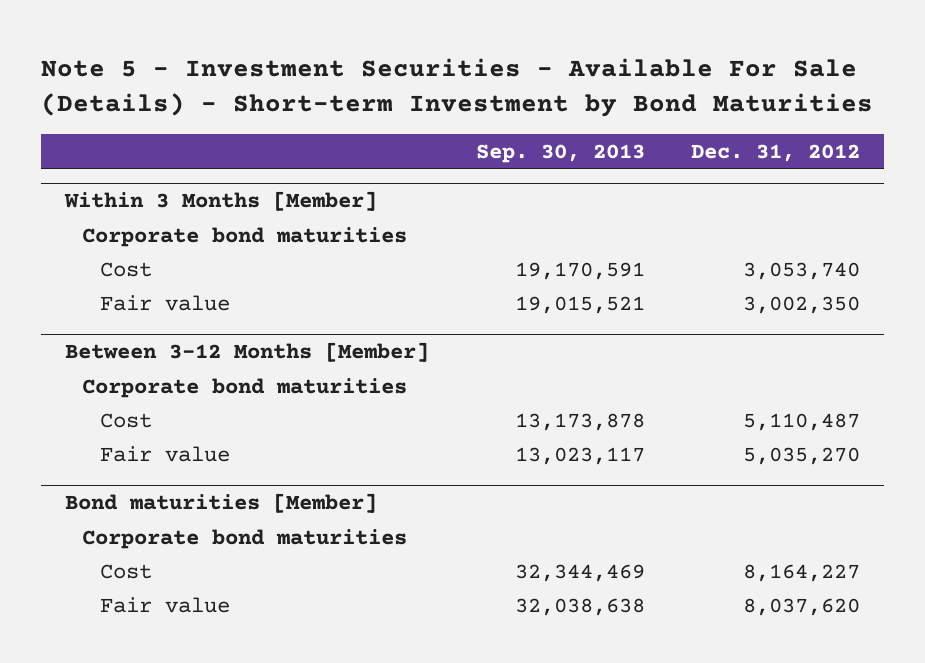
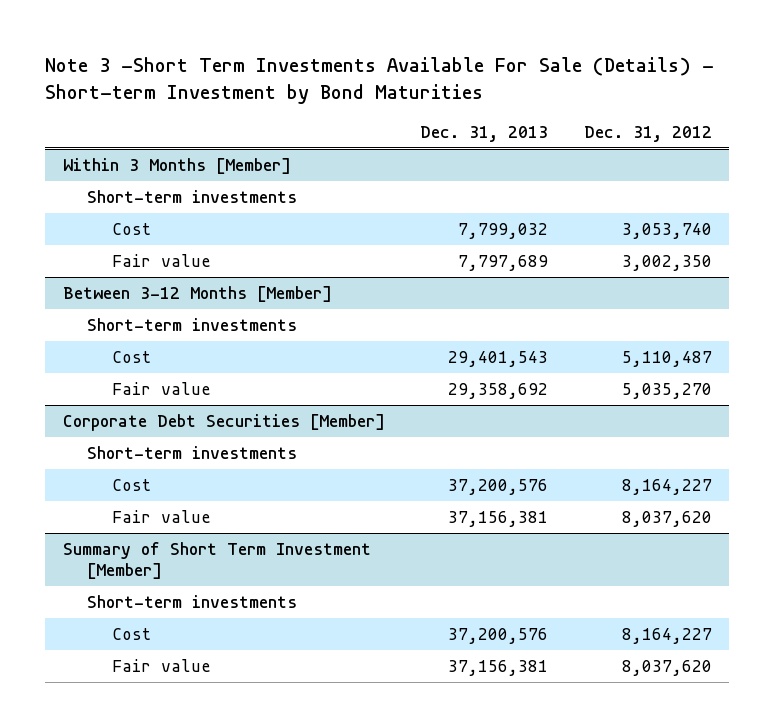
[41,58,874,118] Note 5 - Investment Securities - Available For Sale (Details) - Short-term Investment by Bond Maturities -> [44,56,714,104] Note 3 -Short Term Investments Available For Sale (Details) - Short-term Investment by Bond Maturities
[475,143,645,163] Sep. 30, 2013 -> none
none -> [420,125,549,142] Dec. 31, 2013
[82,226,408,247] Corporate bond maturities -> none
none -> [87,189,298,203] Short-term investments
[82,377,408,398] Corporate bond maturities -> none
none -> [87,317,298,331] Short-term investments
[64,493,377,514] Bond maturities [Member] -> none
[82,528,408,549] Corporate bond maturities -> none
none -> [62,413,385,431] Corporate Debt Securities [Member]
none -> [87,445,298,459] Short-term investments
none -> [62,541,371,580] Summary of Short Term Investment [Member]
none -> [87,594,298,608] Short-term investments
none -> [112,627,152,640] Cost
none -> [112,658,212,672] Fair value

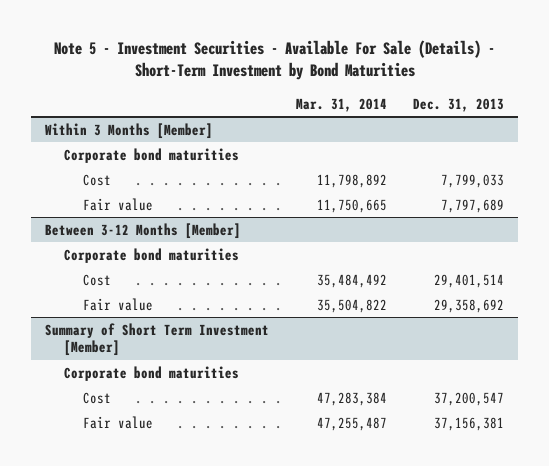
[44,56,714,104] Note 3 -Short Term Investments Available For Sale (Details) - Short-term Investment by Bond Maturities -> [53,39,495,81] Note 5 - Investment Securities - Available For Sale (Details) - Short-Term Investment by Bond Maturities
[583,125,712,142] Dec. 31, 2012 -> none
none -> [295,97,387,112] Mar. 31, 2014
[87,189,298,203] Short-term investments -> none
none -> [64,147,240,163] Corporate bond maturities
[458,222,549,239] 7,799,032 -> [441,173,505,188] 7,799,033
[87,317,298,331] Short-term investments -> none
none -> [64,247,240,263] Corporate bond maturities
[448,350,549,367] 29,401,543 -> [434,273,505,288] 29,401,514
[62,413,385,431] Corporate Debt Securities [Member] -> none
[87,445,298,459] Short-term investments -> none
[112,478,152,491] Cost -> none
[112,509,212,523] Fair value -> none
[87,594,298,608] Short-term investments -> none
none -> [64,365,240,381] Corporate bond maturities
[448,627,549,644] 37,200,576 -> [434,391,505,406] 37,200,547

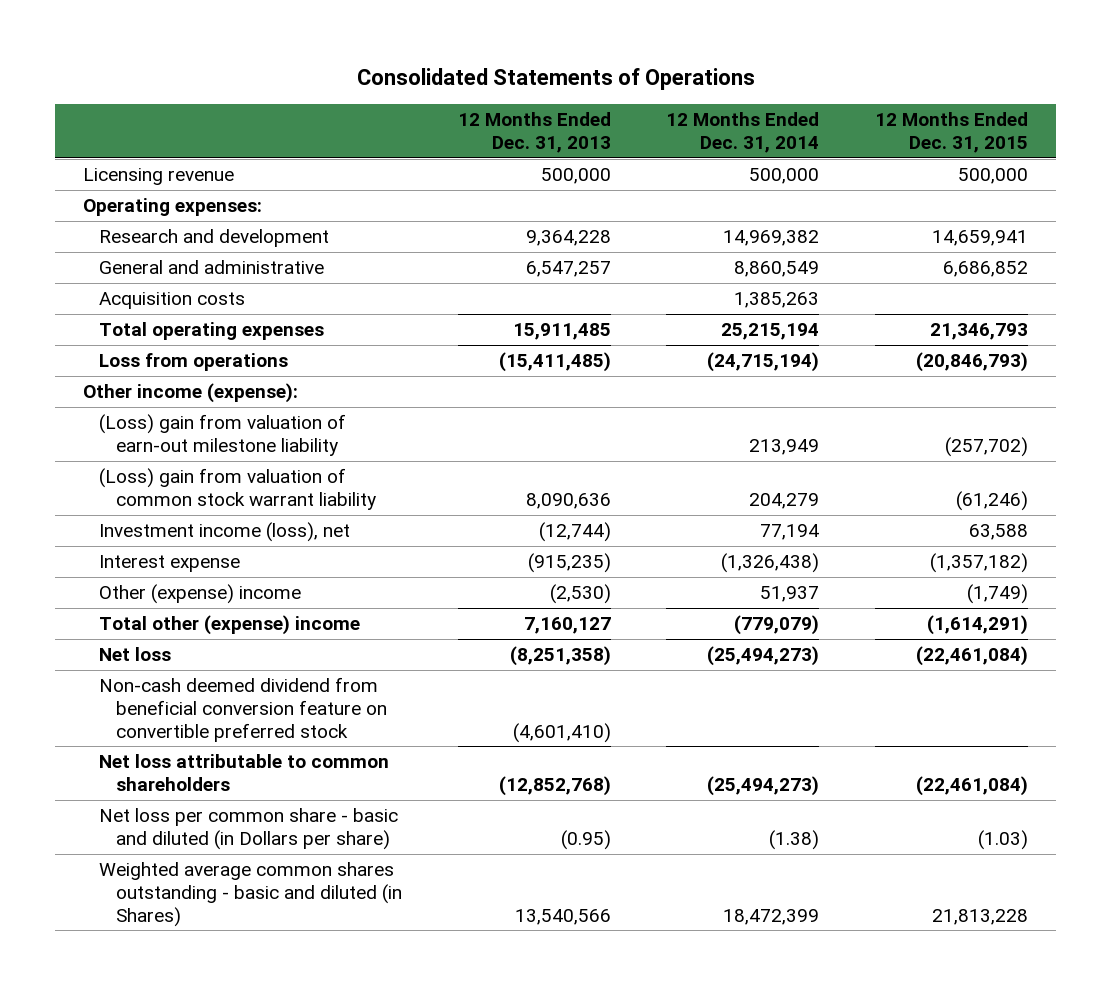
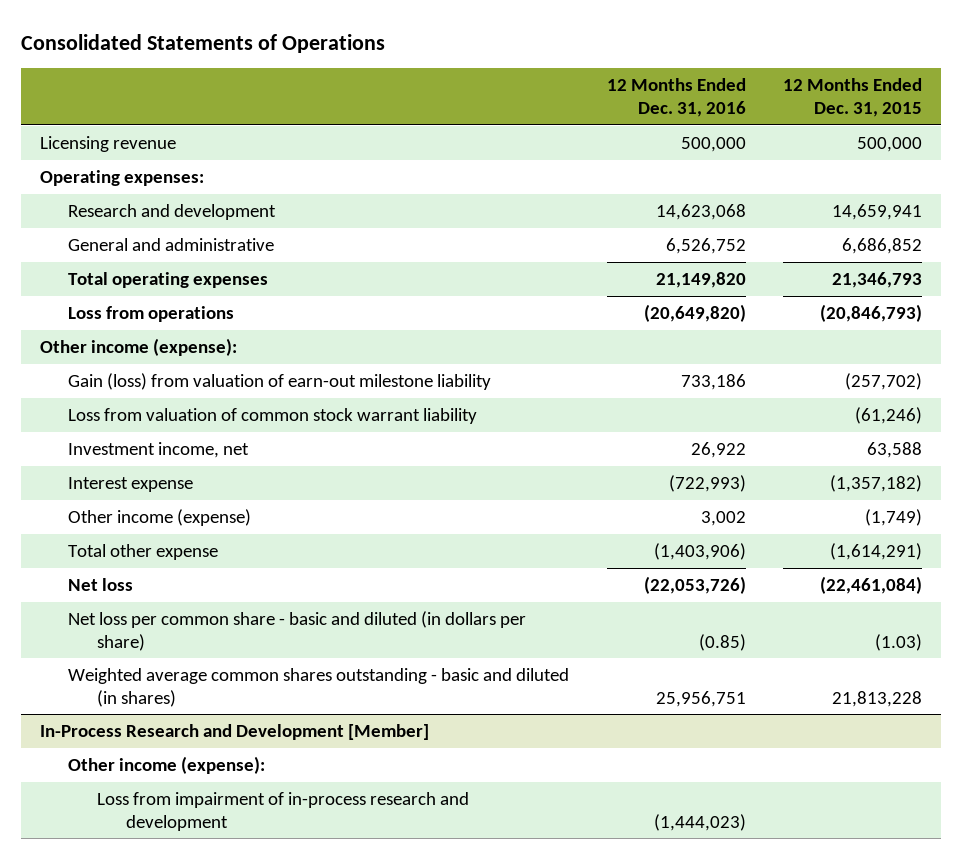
[457,112,611,153] 12 Months Ended Dec. 31, 2013 -> none
[666,112,820,153] 12 Months Ended Dec. 31, 2014 -> none
none -> [606,78,746,118] 12 Months Ended Dec. 31, 2016
[99,292,246,310] Acquisition costs -> none
[99,414,347,456] (Loss) gain from valuation of earn-out milestone liability -> [68,372,492,390] Gain (loss) from valuation of earn-out milestone liability
[99,468,376,510] (Loss) gain from valuation of common stock warrant liability -> [68,407,478,424] Loss from valuation of common stock warrant liability
[99,522,351,543] Investment income (loss), net -> [68,441,250,458] Investment income, net
[99,584,302,605] Other (expense) income -> [68,508,252,526] Other income (expense)
[99,615,361,636] Total other (expense) income -> [68,543,219,560] Total other expense
[99,677,387,742] Non-cash deemed dividend from beneficial conversion feature on convertible preferred stock -> none
[99,754,390,791] Net loss attributable to common shareholders -> none
[99,808,399,850] Net loss per common share - basic and diluted (in Dollars per share) -> [68,610,527,651] Net loss per common share - basic and diluted (in dollars per share)
[99,862,402,927] Weighted average common shares outstanding - basic and diluted (in Shares) -> [68,667,570,707] Weighted average common shares outstanding - basic and diluted (in shares)
none -> [39,723,429,740] In-Process Research and Development [Member]
none -> [68,755,266,774] Other income (expense):
none -> [96,791,469,831] Loss from impairment of in-process research and development

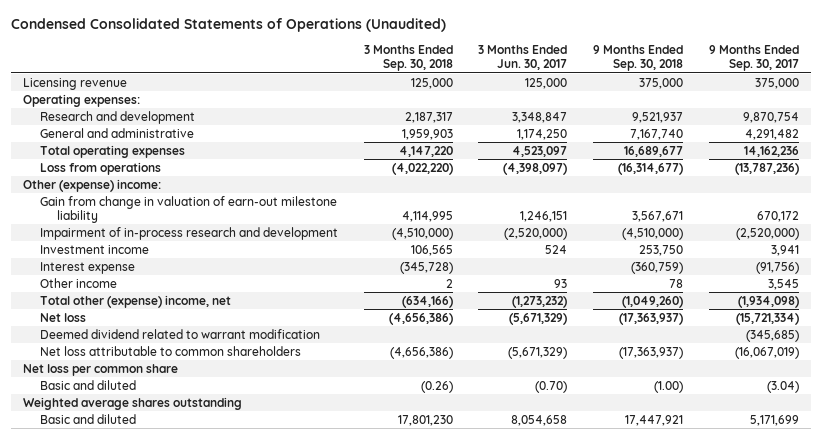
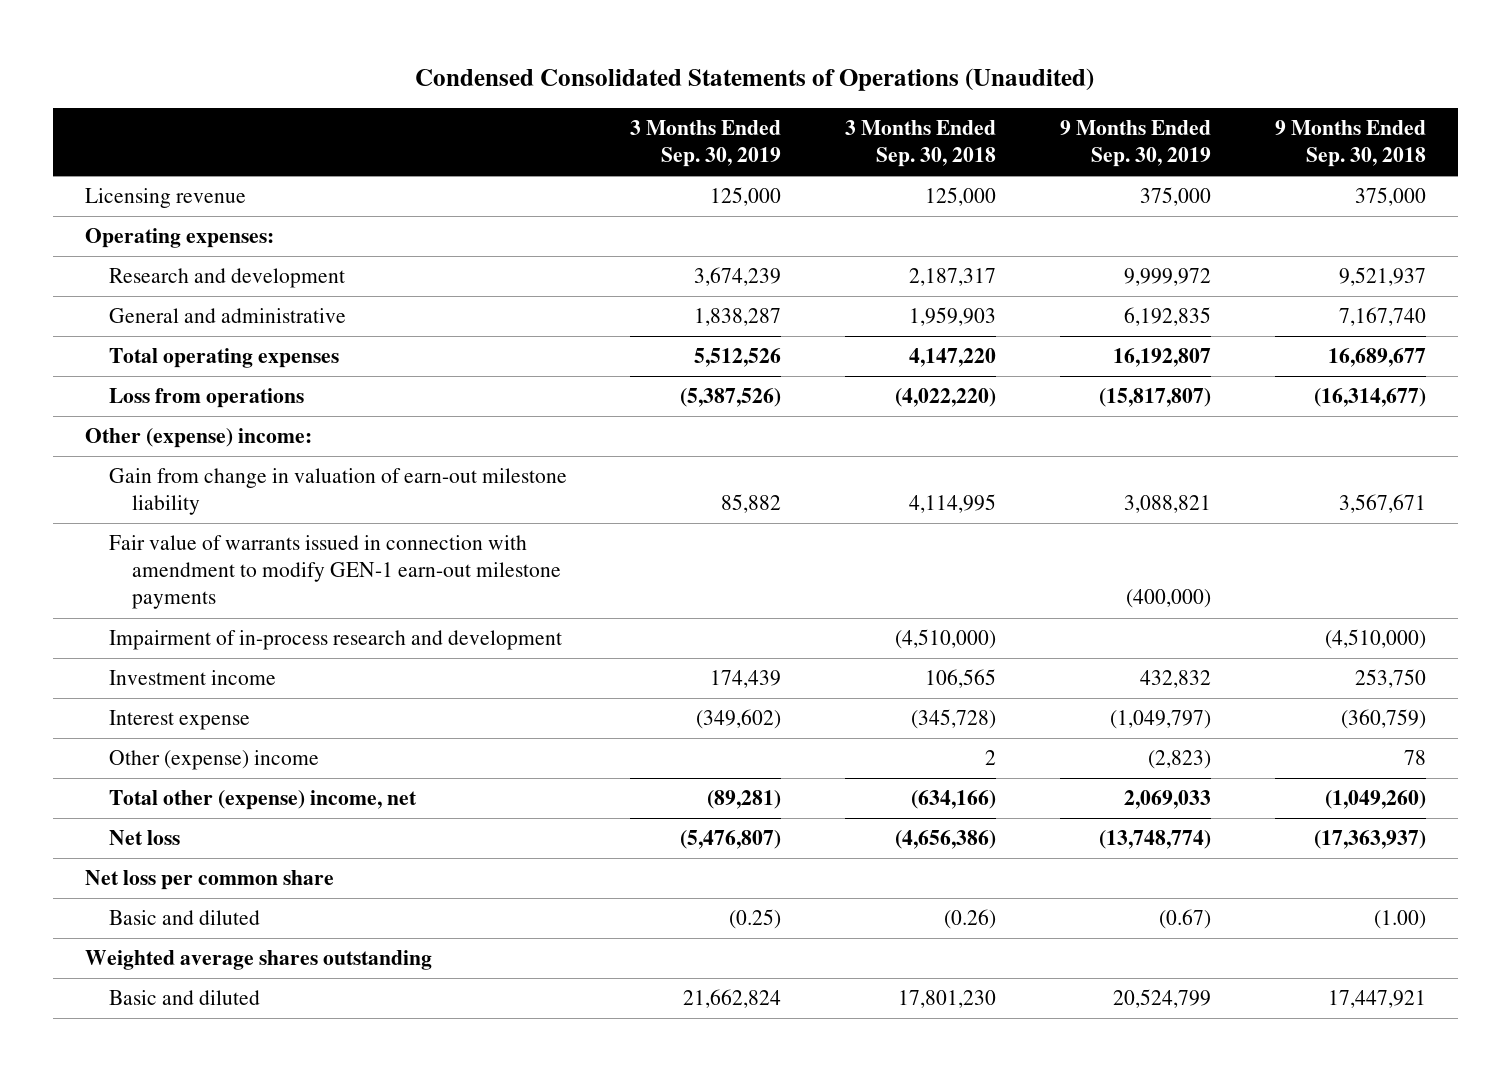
[478,44,568,71] 3 Months Ended Jun. 30, 2017 -> none
[708,44,799,72] 9 Months Ended Sep. 30, 2017 -> none
none -> [630,120,782,168] 3 Months Ended Sep. 30, 2019
none -> [1060,120,1212,168] 9 Months Ended Sep. 30, 2019
none -> [108,535,562,610] Fair value of warrants issued in connection with amendment to modify GEN-1 earn-out milestone payments
[40,277,118,288] Other income -> [108,750,319,771] Other (expense) income
[40,328,321,339] Deemed dividend related to warrant modification -> none
[40,345,302,356] Net loss attributable to common shareholders -> none

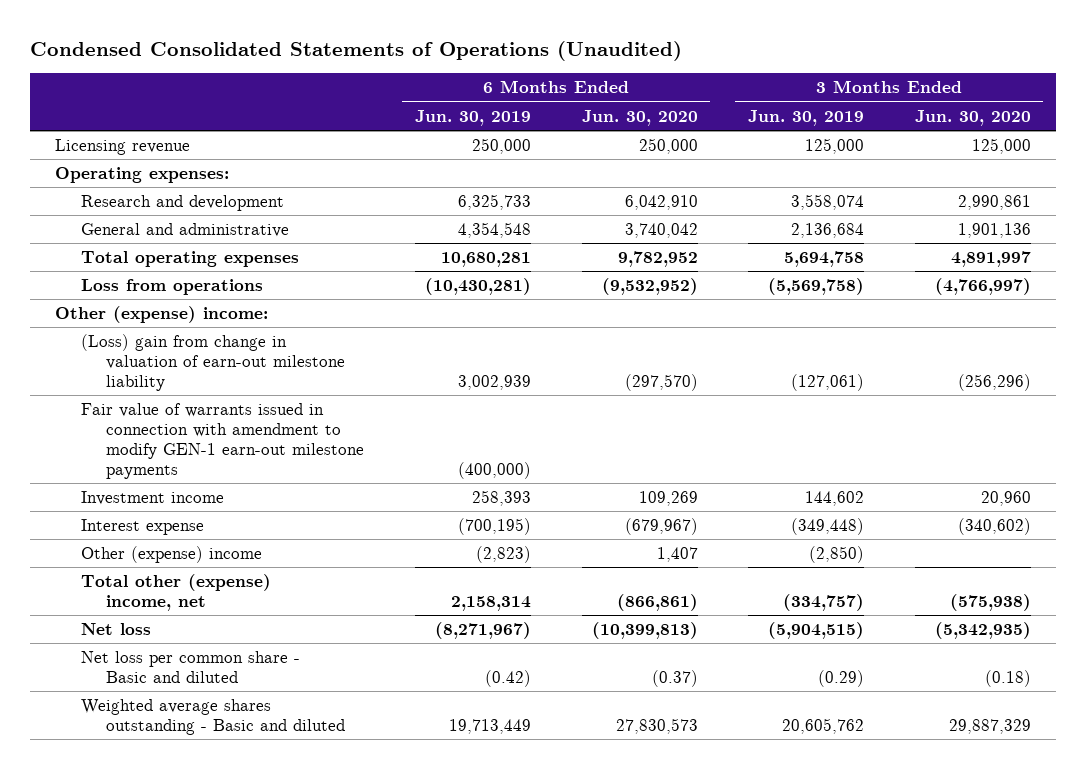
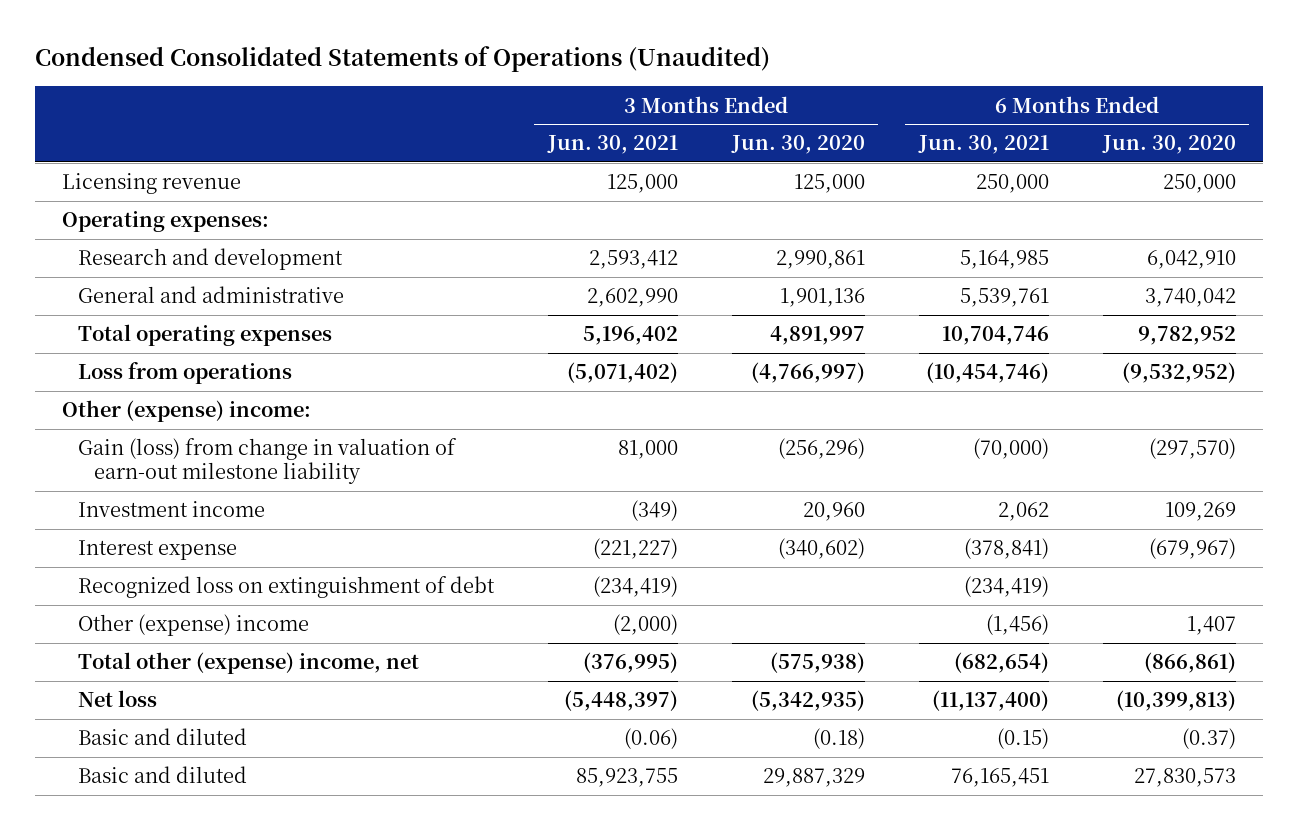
[414,109,531,126] Jun. 30, 2019 -> none
[748,109,865,126] Jun. 30, 2019 -> none
none -> [546,135,678,155] Jun. 30, 2021
none -> [917,135,1049,155] Jun. 30, 2021
[80,403,365,479] Fair value of warrants issued in connection with amendment to modify GEN-1 earn-out milestone payments -> none
[80,334,346,391] (Loss) gain from change in valuation of earn-out milestone liability -> [77,438,457,485] Gain (loss) from change in valuation of earn-out milestone liability
none -> [77,576,495,599] Recognized loss on extinguishment of debt
[80,651,300,684] Net loss per common share - Basic and diluted -> [77,728,247,746] Basic and diluted
[80,699,346,736] Weighted average shares outstanding - Basic and diluted -> [77,766,247,784] Basic and diluted

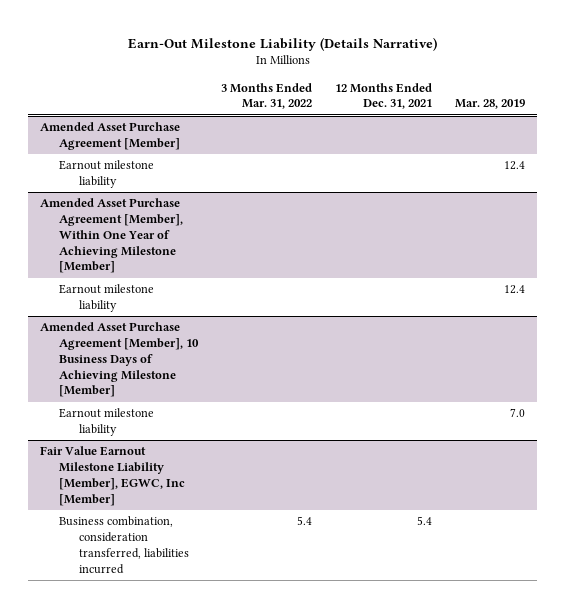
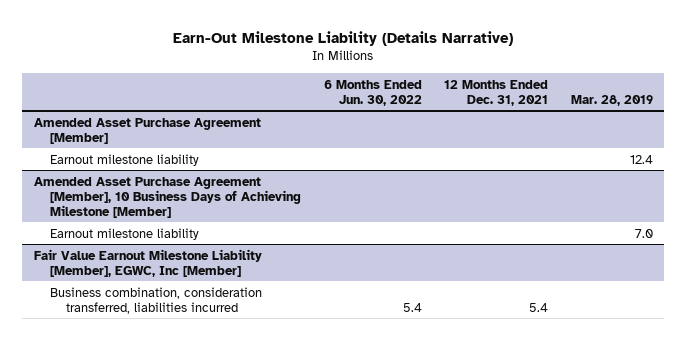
[221,82,313,110] 3 Months Ended Mar. 31, 2022 -> none
none -> [323,79,422,106] 6 Months Ended Jun. 30, 2022
[39,198,184,274] Amended Asset Purchase Agreement [Member], Within One Year of Achieving Milestone [Member] -> none
[59,284,155,312] Earnout milestone liability -> none

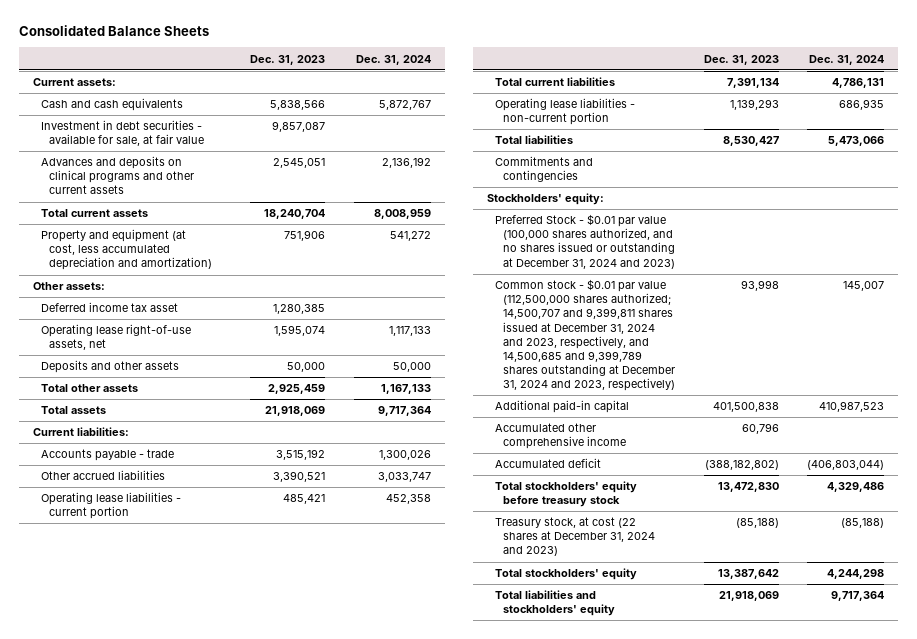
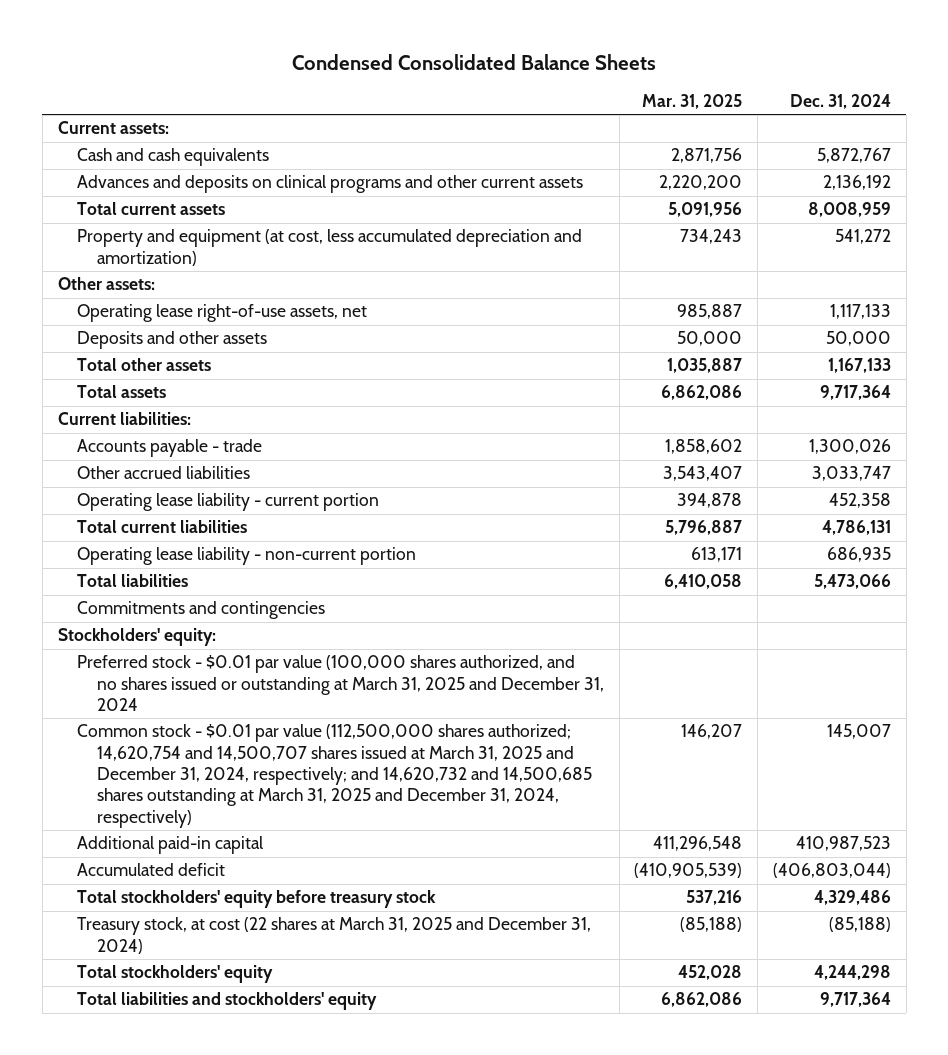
[18,25,209,37] Consolidated Balance Sheets -> [292,54,657,71] Condensed Consolidated Balance Sheets
[249,54,325,65] Dec. 31, 2023 -> none
none -> [642,94,743,110] Mar. 31, 2025
[41,120,205,147] Investment in debt securities - available for sale, at fair value -> none
[41,302,179,313] Deferred income tax asset -> none
[41,492,182,520] Operating lease liabilities - current portion -> [77,493,380,512] Operating lease liability - current portion
[494,98,635,126] Operating lease liabilities - non-current portion -> [77,547,417,566] Operating lease liability - non-current portion
[494,214,676,269] Preferred Stock - $0.01 par value (100,000 shares authorized, and no shares issued or outstanding at December 31, 2024 and 2023) -> [77,655,605,712] Preferred stock - $0.01 par value (100,000 shares authorized, and no shares issued or outstanding at March 31, 2025 and December 31, 2024
[494,279,676,392] Common stock - $0.01 par value (112,500,000 shares authorized; 14,500,707 and 9,399,811 shares issued at December 31, 2024 and 2023, respectively, and 14,500,685 and 9,399,789 shares outstanding at December 31, 2024 and 2023, respectively) -> [77,724,593,828] Common stock - $0.01 par value (112,500,000 shares authorized; 14,620,754 and 14,500,707 shares issued at March 31, 2025 and December 31, 2024, respectively; and 14,620,732 and 14,500,685 shares outstanding at March 31, 2025 and December 31, 2024, respectively)
[494,423,627,450] Accumulated other comprehensive income -> none
[494,517,656,557] Treasury stock, at cost (22 shares at December 31, 2024 and 2023) -> [77,917,592,954] Treasury stock, at cost (22 shares at March 31, 2025 and December 31, 2024)

